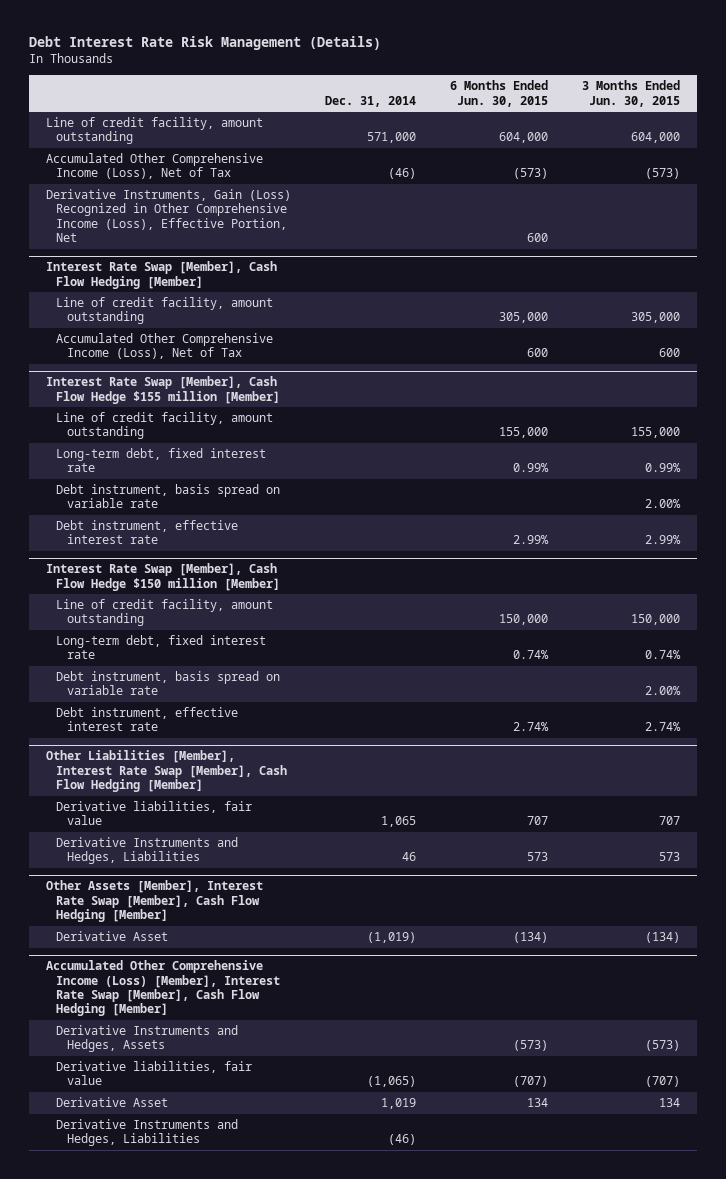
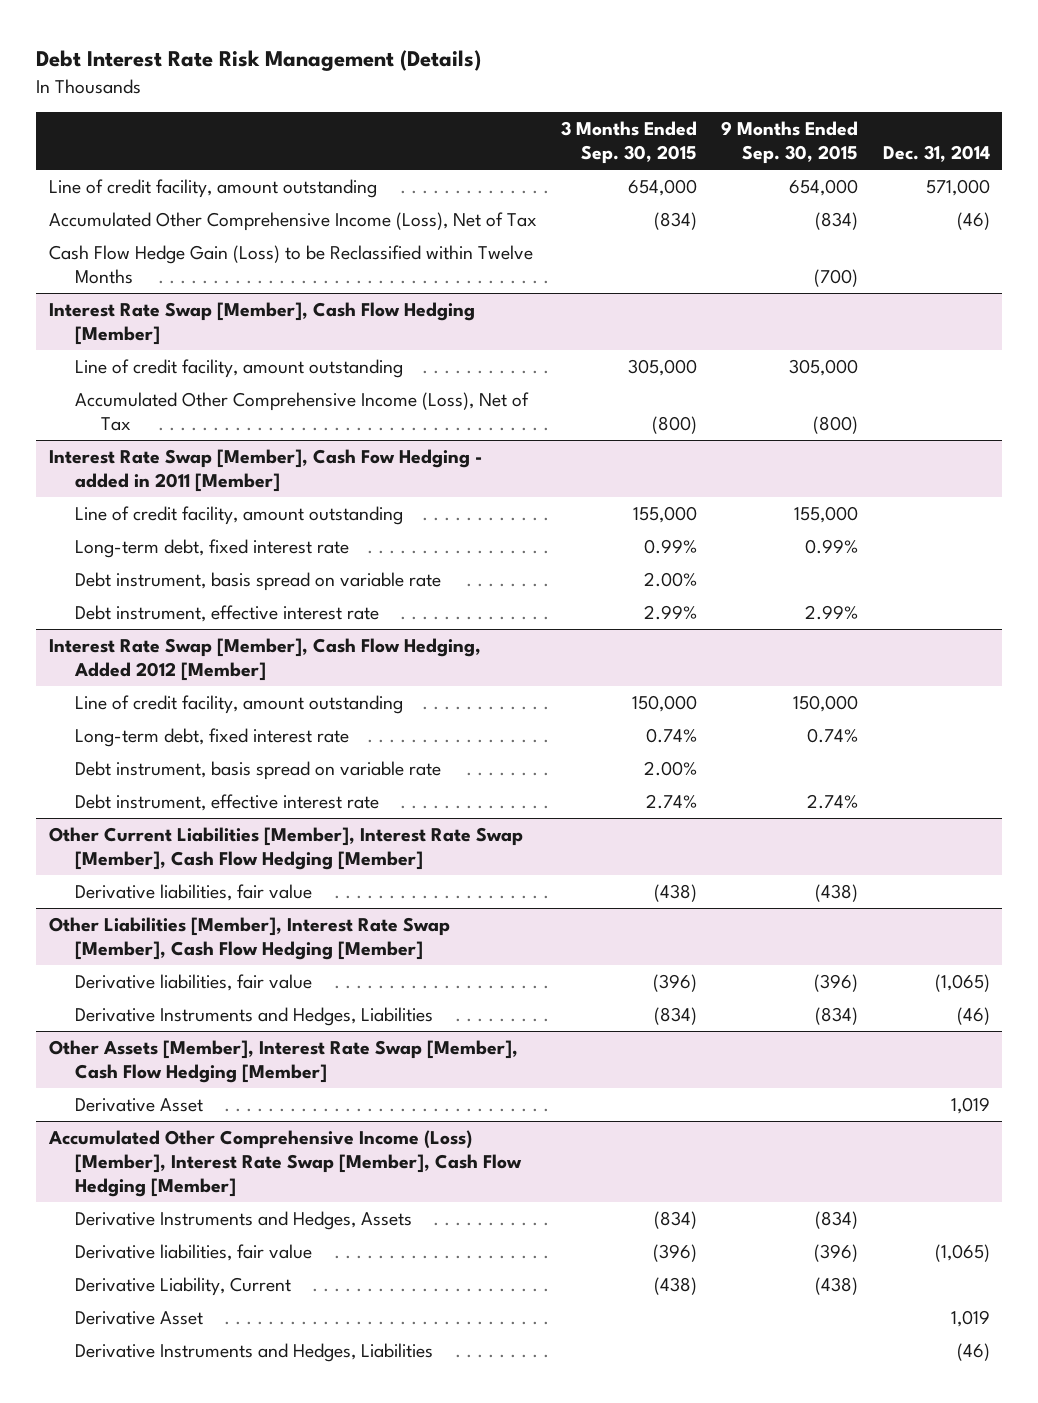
[450,80,549,107] 6 Months Ended Jun. 30, 2015 -> none
[582,80,681,107] 3 Months Ended Jun. 30, 2015 -> none
none -> [560,120,697,164] 3 Months Ended Sep. 30, 2015
none -> [721,120,859,164] 9 Months Ended Sep. 30, 2015
[45,189,291,243] Derivative Instruments, Gain (Loss) Recognized in Other Comprehensive Income (Loss), Effective Portion, Net -> [48,245,533,284] Cash Flow Hedge Gain (Loss) to be Reclassified within Twelve Months
[45,376,281,404] Interest Rate Swap [Member], Cash Flow Hedge $155 million [Member] -> none
[56,412,274,440] Line of credit facility, amount outstanding -> none
[56,448,267,473] Long-term debt, fixed interest rate -> none
[56,484,281,509] Debt instrument, basis spread on variable rate -> none
[56,520,239,545] Debt instrument, effective interest rate -> none
[45,563,281,591] Interest Rate Swap [Member], Cash Flow Hedge $150 million [Member] -> none
[56,599,274,627] Line of credit facility, amount outstanding -> none
[56,635,267,660] Long-term debt, fixed interest rate -> none
[56,671,281,696] Debt instrument, basis spread on variable rate -> none
[56,707,239,732] Debt instrument, effective interest rate -> none
none -> [48,449,482,492] Interest Rate Swap [Member], Cash Fow Hedging - added in 2011 [Member]
none -> [74,506,403,526] Line of credit facility, amount outstanding
none -> [74,539,349,559] Long-term debt, fixed interest rate
none -> [74,572,441,592] Debt instrument, basis spread on variable rate
none -> [74,605,379,623] Debt instrument, effective interest rate
none -> [48,638,481,681] Interest Rate Swap [Member], Cash Flow Hedging, Added 2012 [Member]
none -> [74,695,403,715] Line of credit facility, amount outstanding
none -> [74,728,349,748] Long-term debt, fixed interest rate
none -> [74,761,441,781] Debt instrument, basis spread on variable rate
none -> [74,794,379,812] Debt instrument, effective interest rate
none -> [48,827,523,870] Other Current Liabilities [Member], Interest Rate Swap [Member], Cash Flow Hedging [Member]
none -> [74,884,312,902] Derivative liabilities, fair value
[381,816,417,828] 1,065 -> [934,974,990,993] (1,065)
[402,852,417,862] 46 -> [956,1007,990,1026] (46)
[367,932,417,944] (1,019) -> [950,1097,990,1115] 1,019
none -> [74,1277,291,1297] Derivative Liability, Current

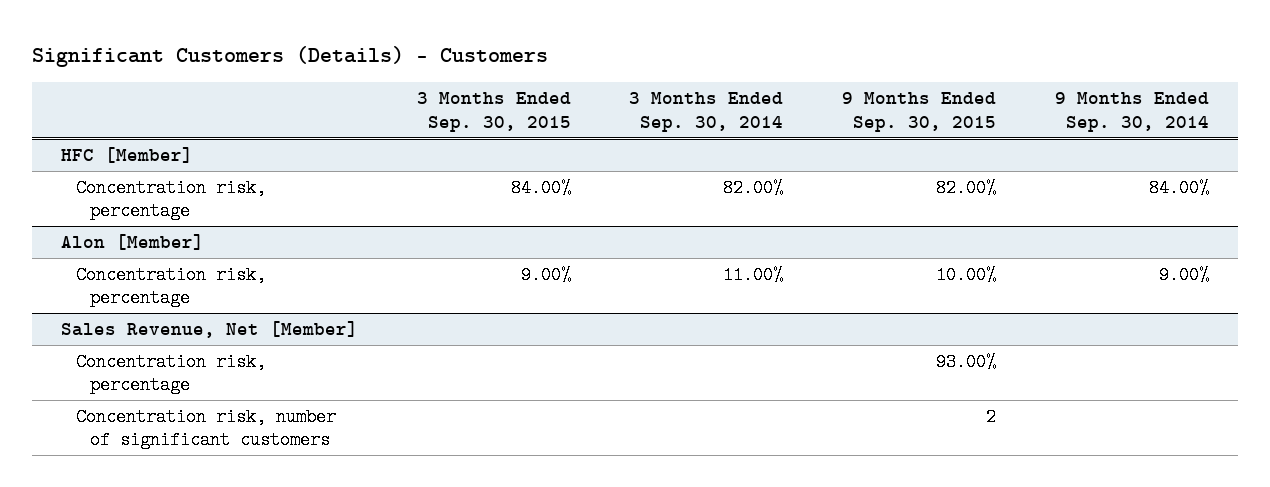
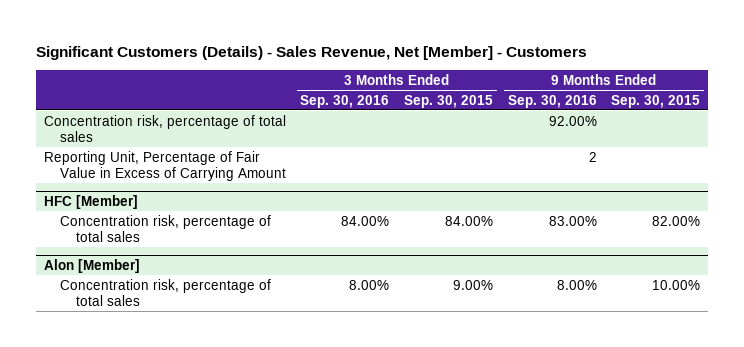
[31,46,548,68] Significant Customers (Details) - Customers -> [36,45,588,60] Significant Customers (Details) - Sales Revenue, Net [Member] - Customers
[629,92,784,132] 3 Months Ended Sep. 30, 2014 -> none
[1054,92,1209,132] 9 Months Ended Sep. 30, 2014 -> none
none -> [300,94,390,108] Sep. 30, 2016
none -> [507,94,597,108] Sep. 30, 2016
none -> [43,114,286,142] Concentration risk, percentage of total sales
none -> [43,150,286,181] Reporting Unit, Percentage of Fair Value in Excess of Carrying Amount
[75,179,266,221] Concentration risk, percentage -> [59,214,271,242] Concentration risk, percentage of total sales
[61,321,359,339] Sales Revenue, Net [Member] -> none
[75,353,266,395] Concentration risk, percentage -> none
[75,408,336,450] Concentration risk, number of significant customers -> none
[75,266,266,308] Concentration risk, percentage -> [59,278,271,306] Concentration risk, percentage of total sales

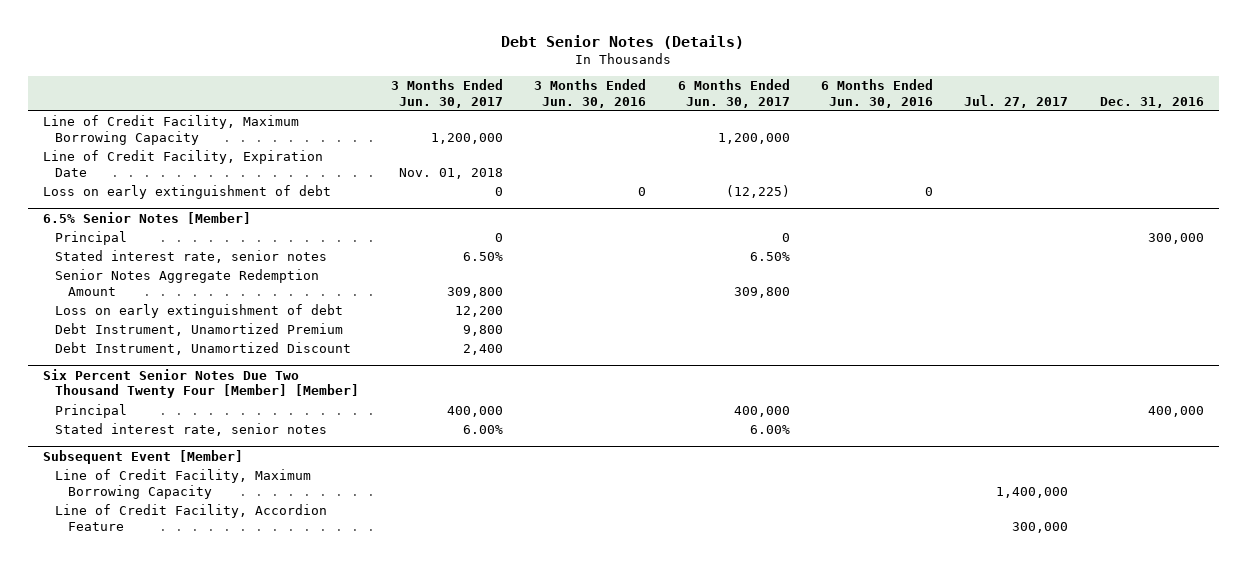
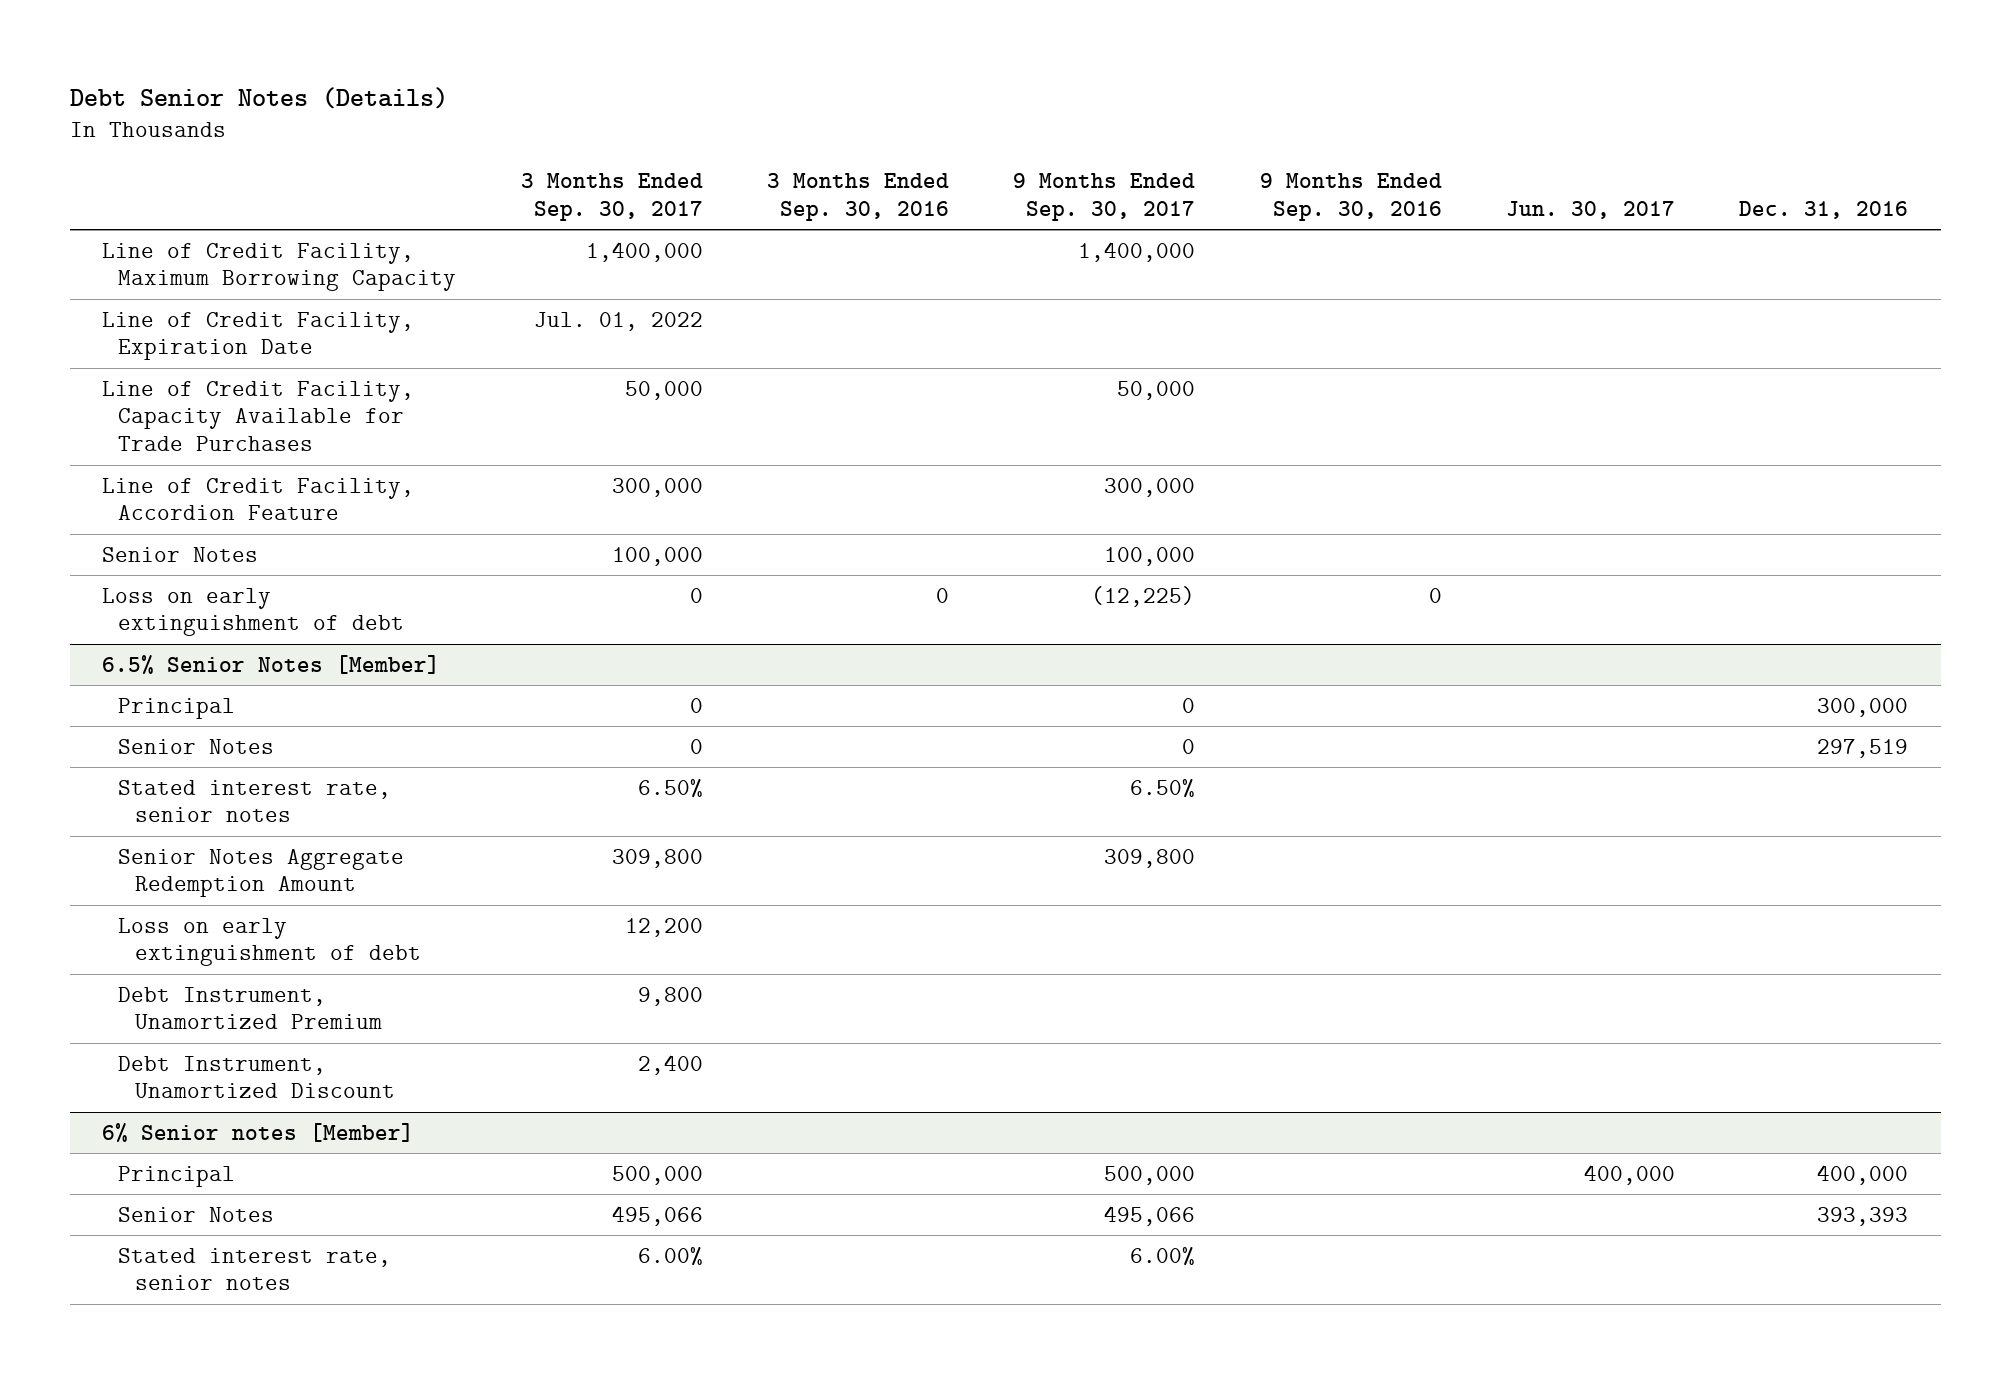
[390,79,503,108] 3 Months Ended Jun. 30, 2017 -> none
[534,79,647,108] 3 Months Ended Jun. 30, 2016 -> none
[677,79,790,108] 6 Months Ended Jun. 30, 2017 -> none
[820,79,933,108] 6 Months Ended Jun. 30, 2016 -> none
[964,94,1069,108] Jul. 27, 2017 -> none
none -> [520,173,703,221] 3 Months Ended Sep. 30, 2017
none -> [767,173,950,221] 3 Months Ended Sep. 30, 2016
none -> [1013,173,1196,221] 9 Months Ended Sep. 30, 2017
none -> [1259,173,1442,221] 9 Months Ended Sep. 30, 2016
none -> [1506,200,1676,219] Jun. 30, 2017
none -> [101,380,414,451] Line of Credit Facility, Capacity Available for Trade Purchases
none -> [101,477,414,521] Line of Credit Facility, Accordion Feature
none -> [101,546,258,562] Senior Notes
none -> [118,738,275,754] Senior Notes
[43,369,360,399] Six Percent Senior Notes Due Two Thousand Twenty Four [Member] [Member] -> [101,1122,414,1142] 6% Senior notes [Member]
none -> [118,1206,275,1222] Senior Notes
[43,450,244,465] Subsequent Event [Member] -> none
[55,469,312,499] Line of Credit Facility, Maximum Borrowing Capacity -> none
[55,504,328,531] Line of Credit Facility, Accordion Feature -> none

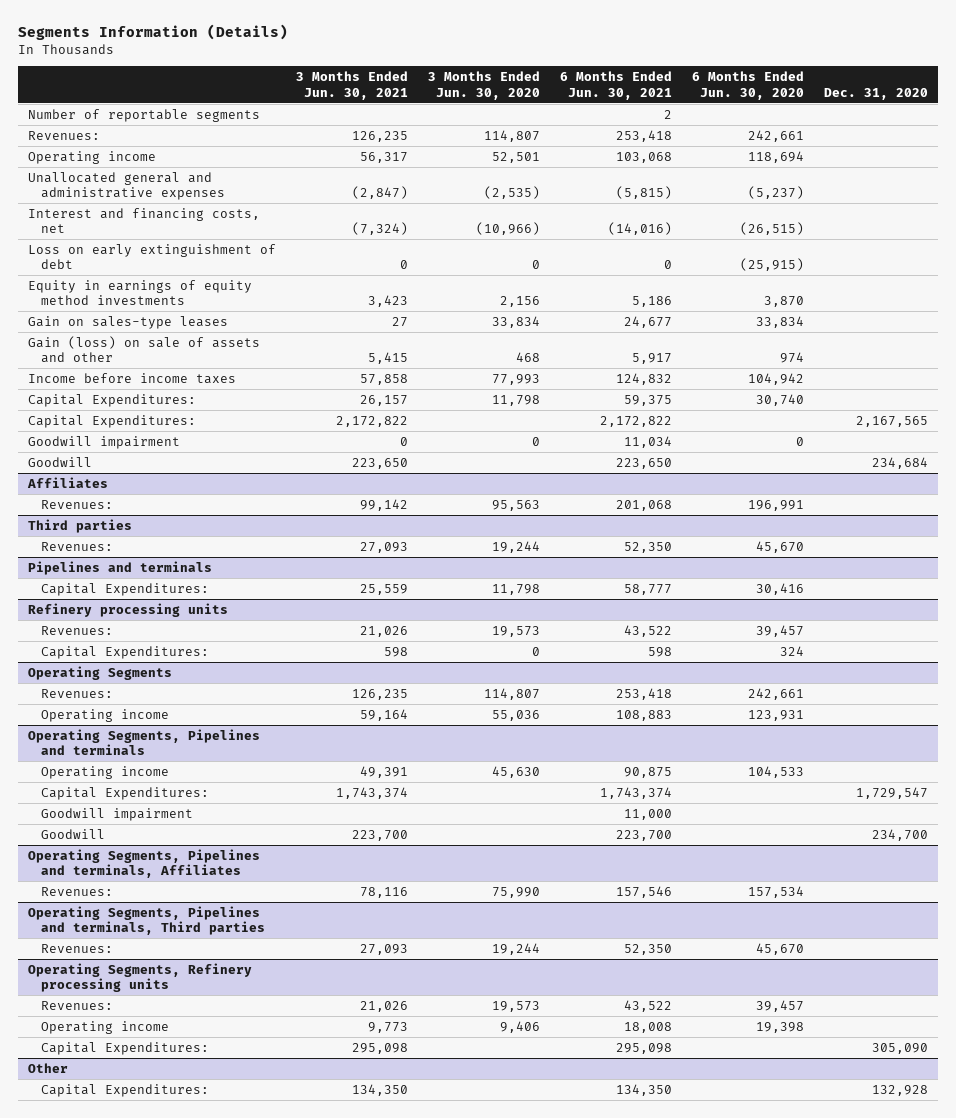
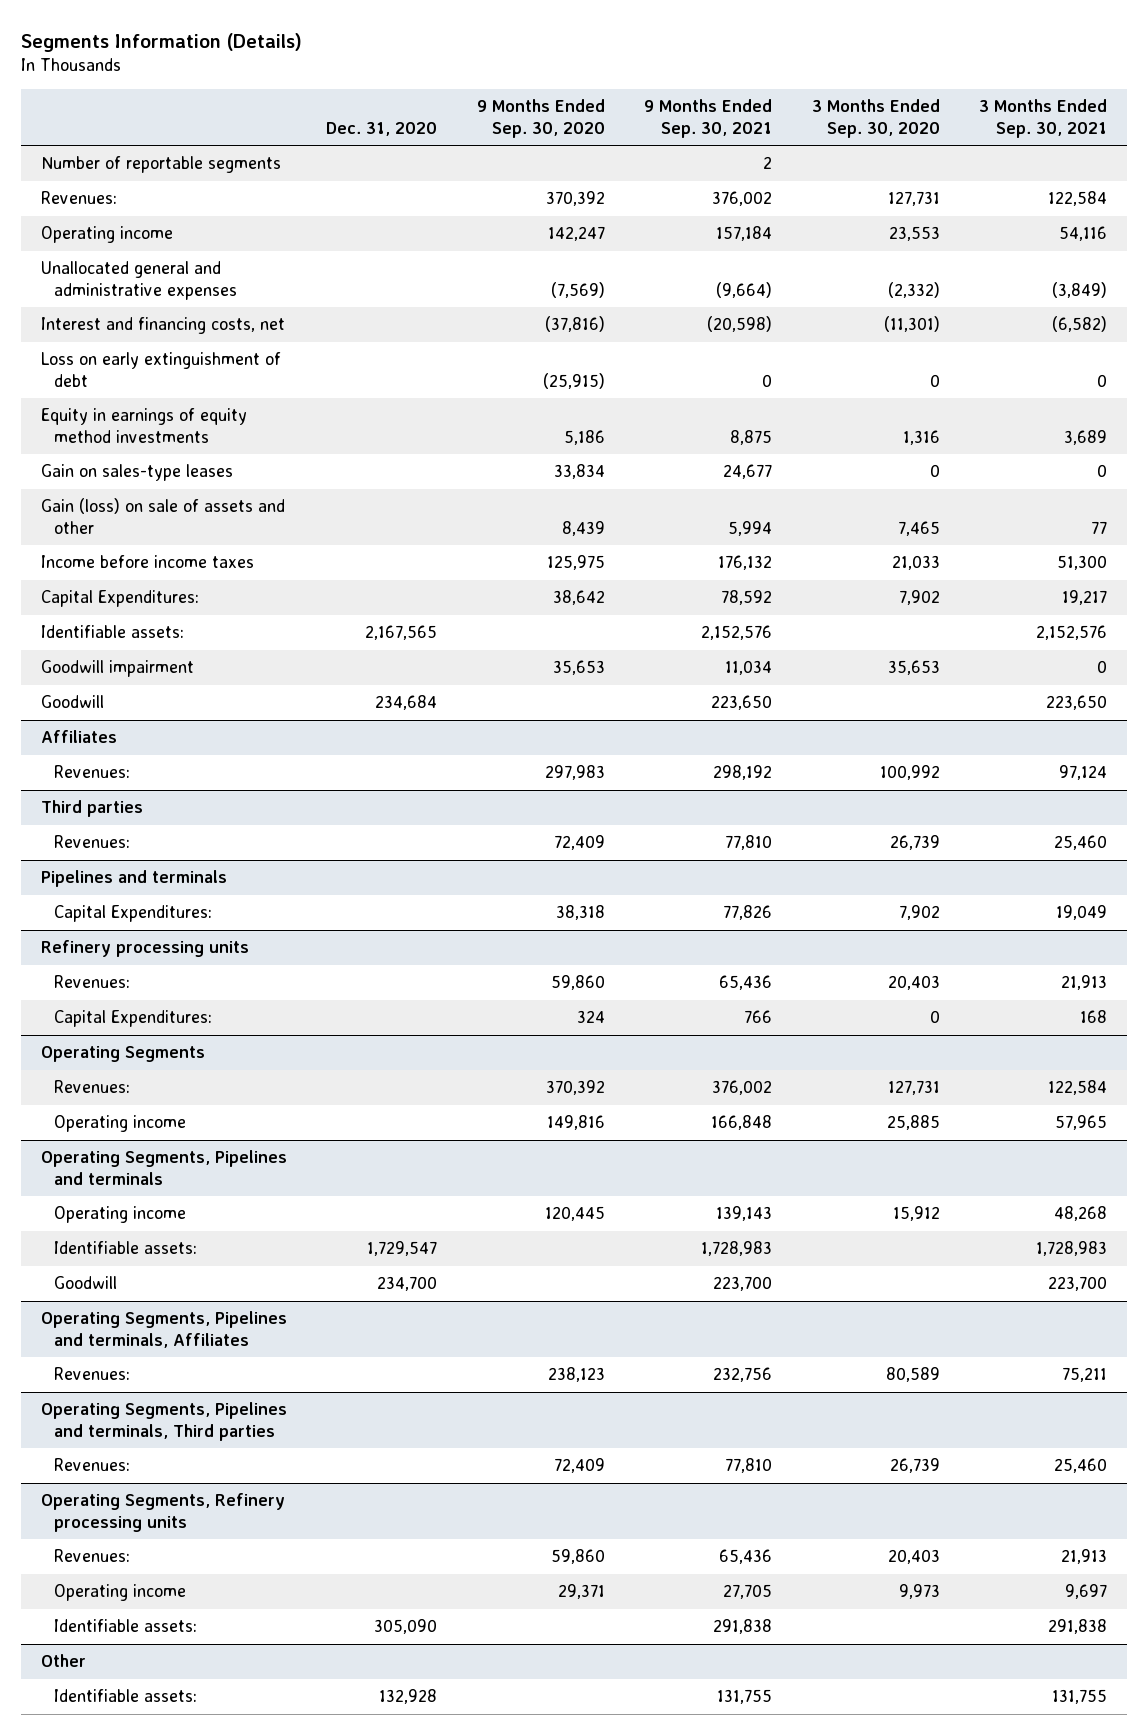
[296,71,409,100] 3 Months Ended Jun. 30, 2021 -> none
[427,71,540,100] 3 Months Ended Jun. 30, 2020 -> none
[559,71,672,100] 6 Months Ended Jun. 30, 2021 -> none
[691,71,804,100] 6 Months Ended Jun. 30, 2020 -> none
none -> [476,99,605,138] 9 Months Ended Sep. 30, 2020
none -> [644,99,773,138] 9 Months Ended Sep. 30, 2021
none -> [811,99,940,138] 3 Months Ended Sep. 30, 2020
none -> [979,99,1108,138] 3 Months Ended Sep. 30, 2021
[28,414,197,428] Capital Expenditures: -> [40,625,184,639] Identifiable assets:
[40,807,193,821] Goodwill impairment -> none
[40,786,209,800] Capital Expenditures: -> [53,1241,197,1255] Identifiable assets:
[40,1041,209,1055] Capital Expenditures: -> [53,1619,197,1633] Identifiable assets:
[40,1083,209,1097] Capital Expenditures: -> [53,1689,197,1703] Identifiable assets:

